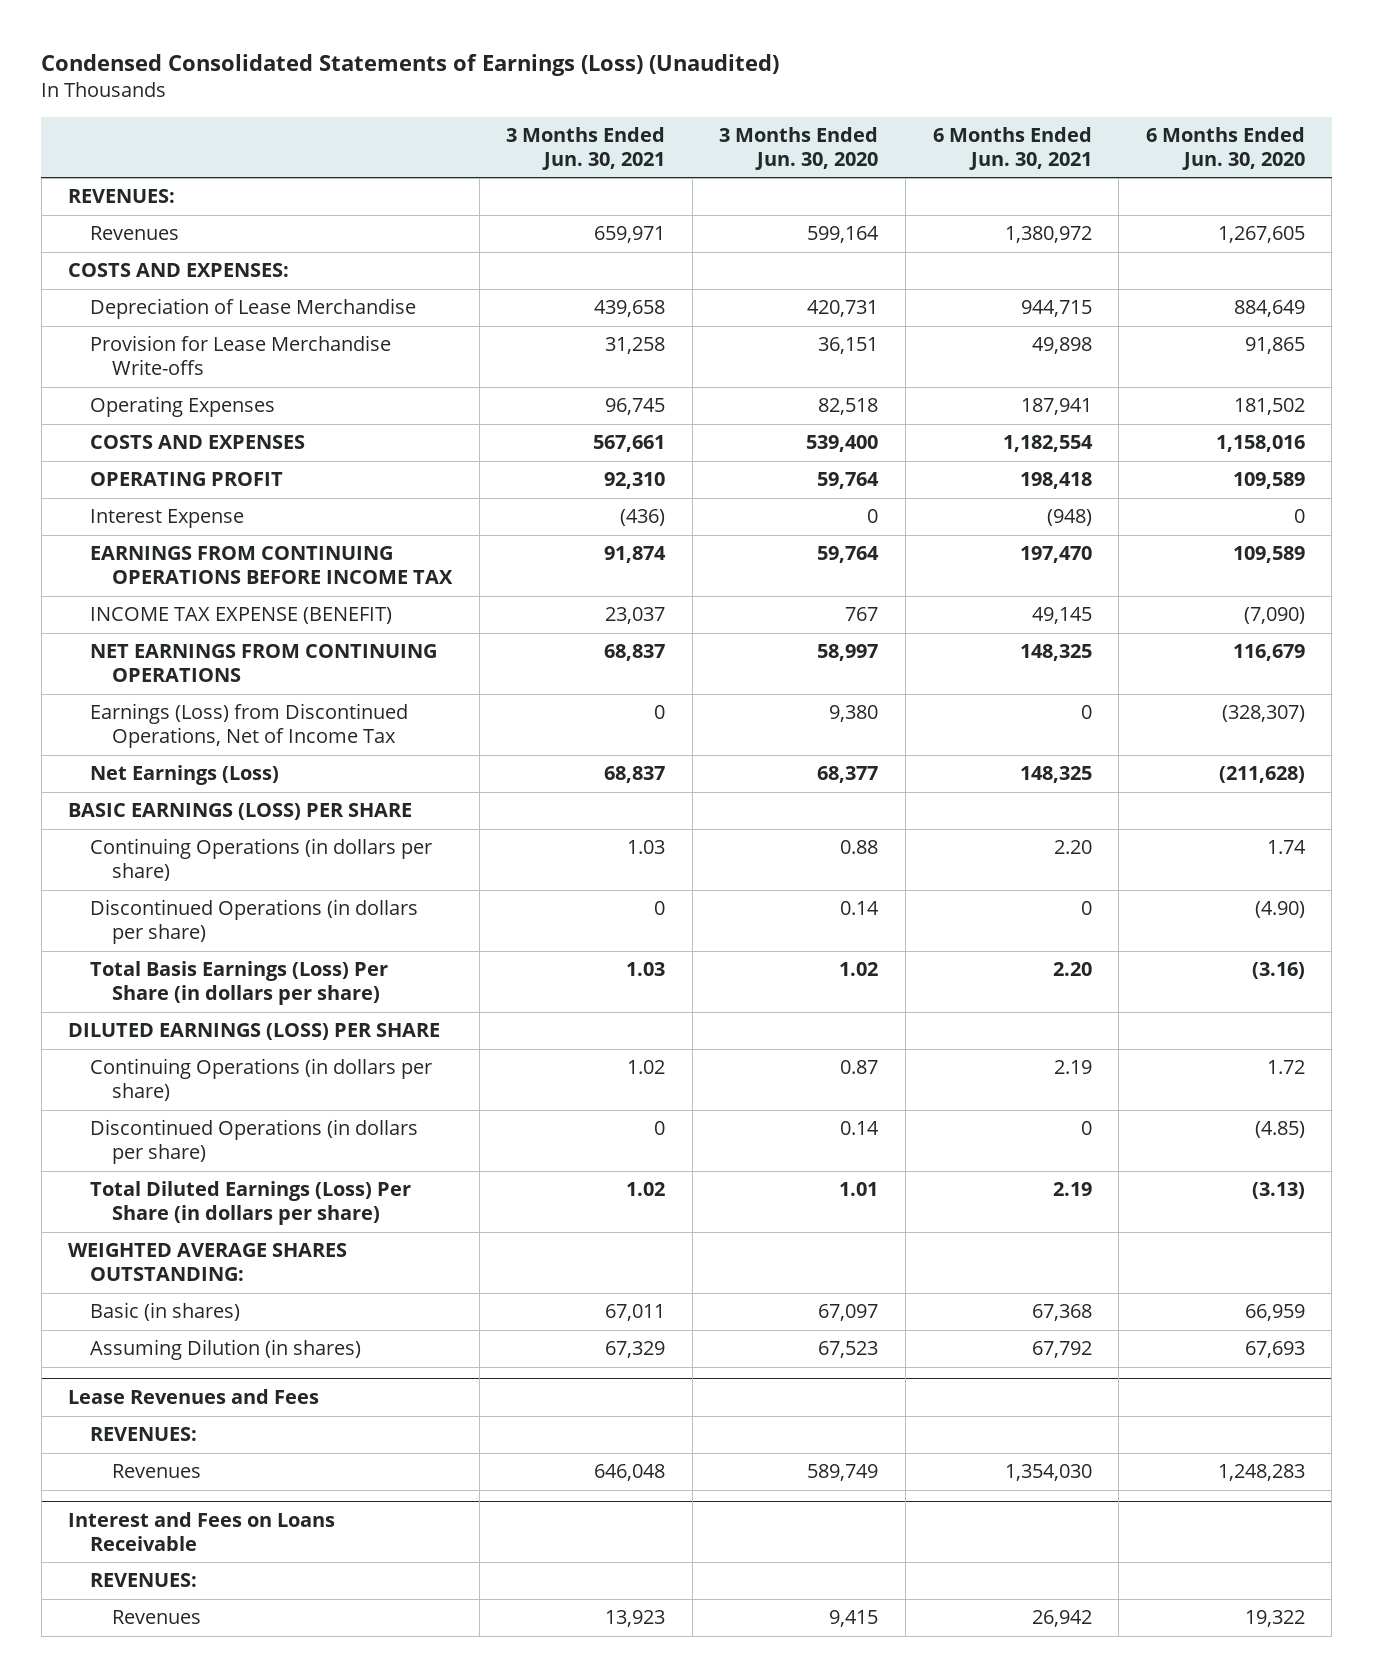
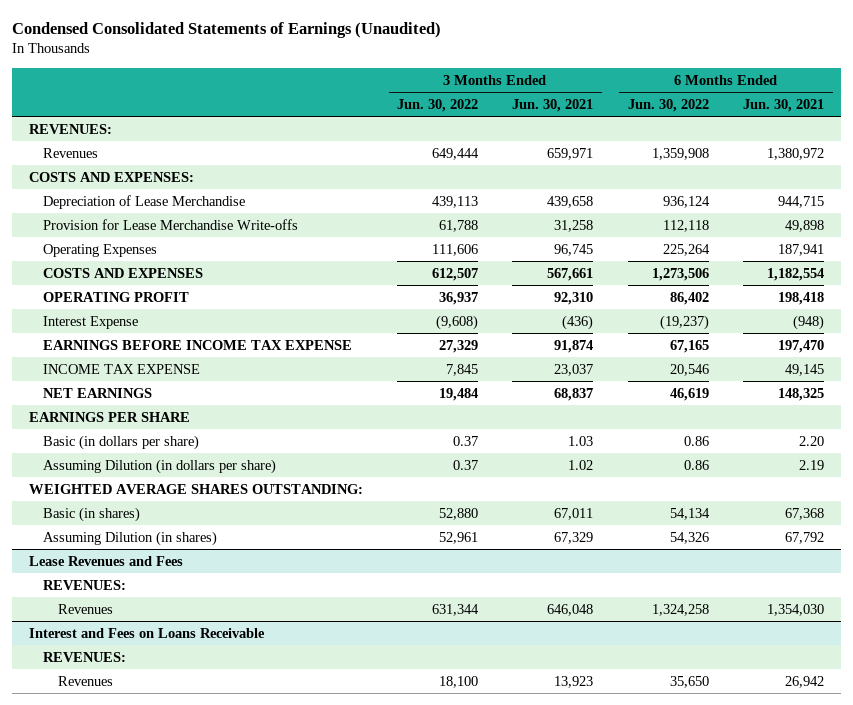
[41,54,780,77] Condensed Consolidated Statements of Earnings (Loss) (Unaudited) -> [11,22,441,39] Condensed Consolidated Statements of Earnings (Unaudited)
[719,127,879,170] 3 Months Ended Jun. 30, 2020 -> none
[1145,127,1305,170] 6 Months Ended Jun. 30, 2020 -> none
none -> [397,98,479,112] Jun. 30, 2022
none -> [627,98,709,112] Jun. 30, 2022
[90,644,438,682] NET EARNINGS FROM CONTINUING OPERATIONS -> none
[90,703,409,748] Earnings (Loss) from Discontinued Operations, Net of Income Tax -> none
[90,838,433,881] Continuing Operations (in dollars per share) -> none
[90,899,419,944] Discontinued Operations (in dollars per share) -> none
[68,1023,441,1041] DILUTED EARNINGS (LOSS) PER SHARE -> none
[90,1058,433,1101] Continuing Operations (in dollars per share) -> none
[90,1119,419,1164] Discontinued Operations (in dollars per share) -> none
[90,546,454,584] EARNINGS FROM CONTINUING OPERATIONS BEFORE INCOME TAX -> [43,339,353,350] EARNINGS BEFORE INCOME TAX EXPENSE
[90,607,393,625] INCOME TAX EXPENSE (BENEFIT) -> [43,363,201,374] INCOME TAX EXPENSE
[90,765,280,786] Net Earnings (Loss) -> [43,387,153,398] NET EARNINGS
[68,803,413,821] BASIC EARNINGS (LOSS) PER SHARE -> [28,411,190,422] EARNINGS PER SHARE
[90,961,389,1005] Total Basis Earnings (Loss) Per Share (in dollars per share) -> [43,434,200,450] Basic (in dollars per share)
[90,1181,412,1225] Total Diluted Earnings (Loss) Per Share (in dollars per share) -> [43,458,277,474] Assuming Dilution (in dollars per share)

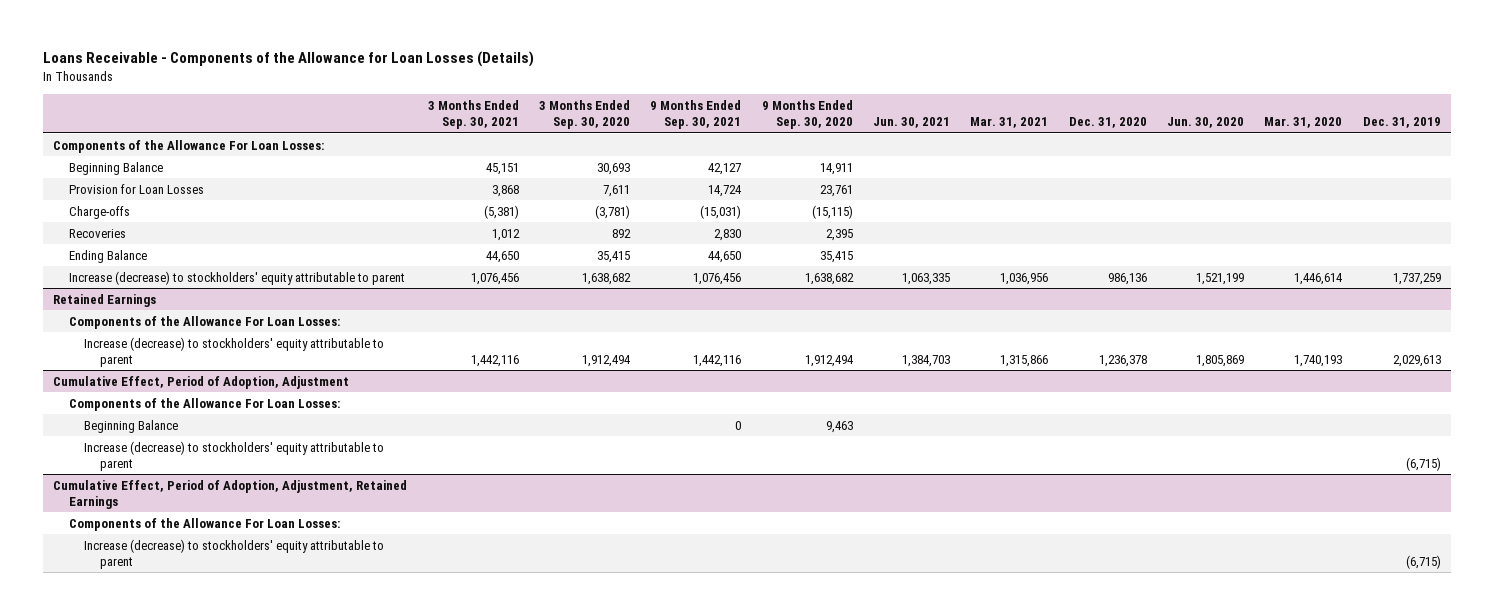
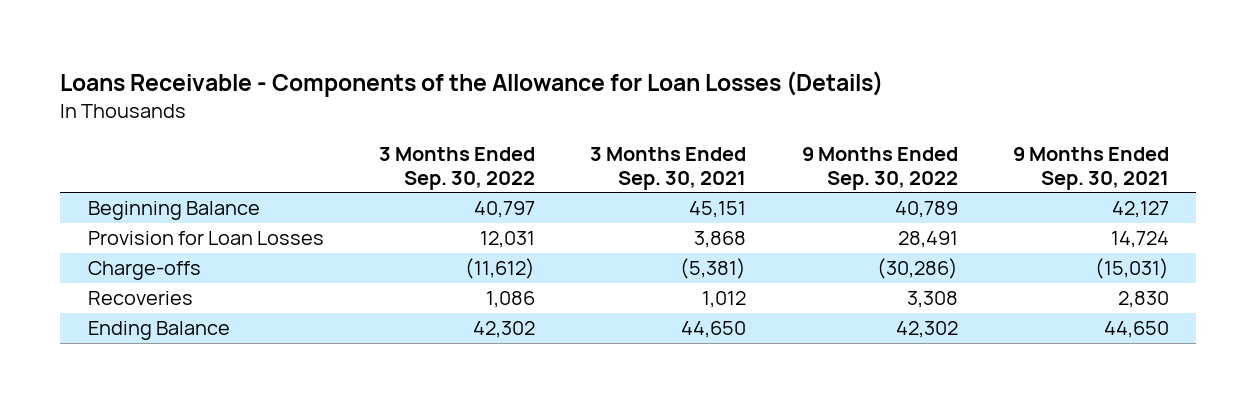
[539,99,631,130] 3 Months Ended Sep. 30, 2020 -> none
[761,99,853,130] 9 Months Ended Sep. 30, 2020 -> none
[873,117,951,129] Jun. 30, 2021 -> none
[970,117,1049,129] Mar. 31, 2021 -> none
[1068,117,1147,129] Dec. 31, 2020 -> none
[1167,117,1245,129] Jun. 30, 2020 -> none
[1264,117,1343,129] Mar. 31, 2020 -> none
[1362,117,1441,129] Dec. 31, 2019 -> none
none -> [378,146,535,190] 3 Months Ended Sep. 30, 2022
none -> [801,146,958,190] 9 Months Ended Sep. 30, 2022
[53,139,325,153] Components of the Allowance For Loan Losses: -> none
[68,270,405,285] Increase (decrease) to stockholders' equity attributable to parent -> none
[53,293,157,307] Retained Earnings -> none
[68,315,340,329] Components of the Allowance For Loan Losses: -> none
[84,336,385,368] Increase (decrease) to stockholders' equity attributable to parent -> none
[53,375,350,389] Cumulative Effect, Period of Adoption, Adjustment -> none
[68,397,340,411] Components of the Allowance For Loan Losses: -> none
[84,419,179,433] Beginning Balance -> none
[84,440,385,472] Increase (decrease) to stockholders' equity attributable to parent -> none
[53,479,408,510] Cumulative Effect, Period of Adoption, Adjustment, Retained Earnings -> none
[68,517,340,531] Components of the Allowance For Loan Losses: -> none
[84,538,385,570] Increase (decrease) to stockholders' equity attributable to parent -> none

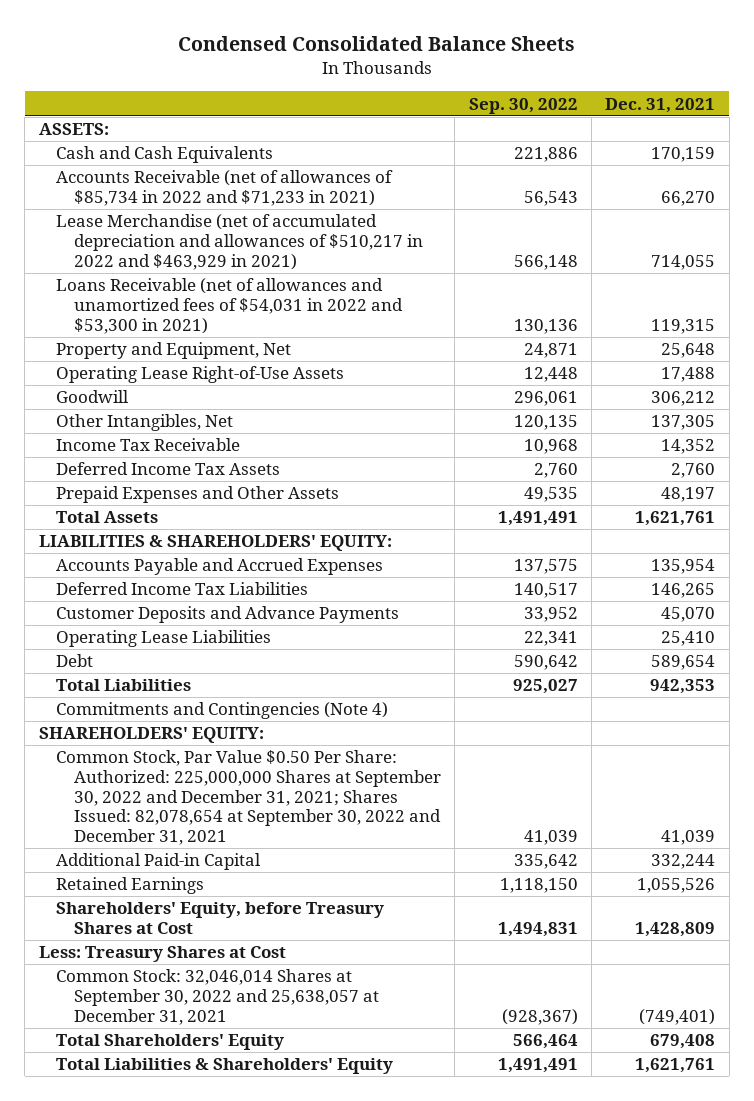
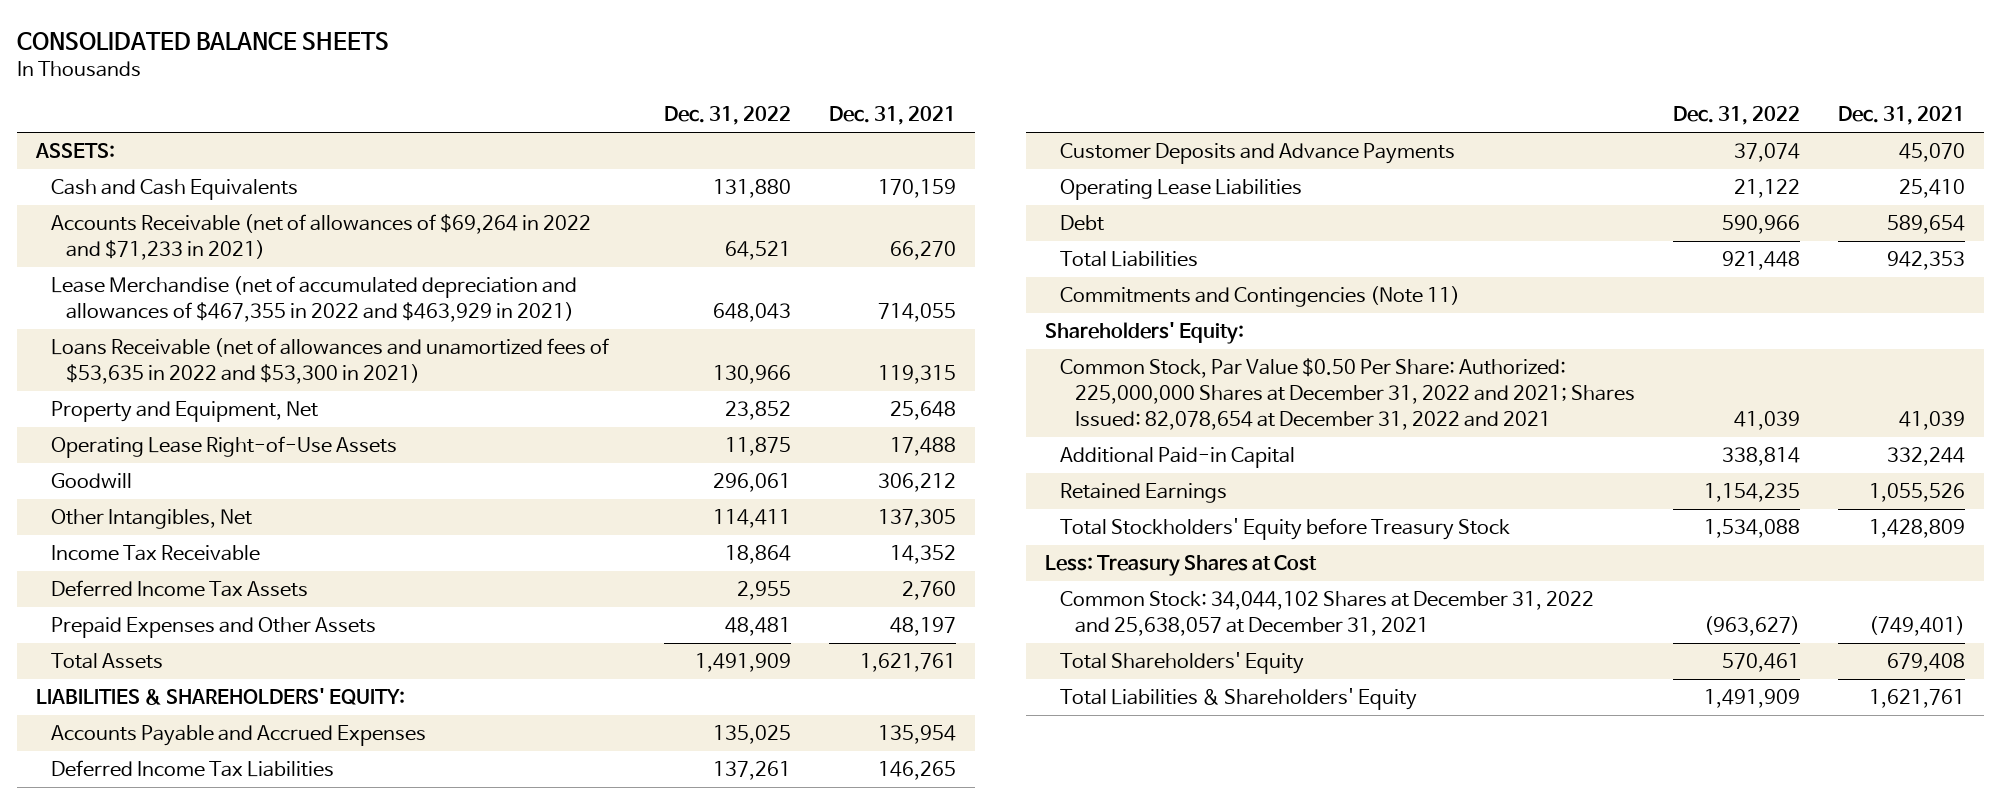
[178,36,576,52] Condensed Consolidated Balance Sheets -> [17,31,390,50] CONSOLIDATED BALANCE SHEETS
[468,97,578,114] Sep. 30, 2022 -> none
none -> [664,106,792,126] Dec. 31, 2022
[56,170,394,206] Accounts Receivable (net of allowances of $85,734 in 2022 and $71,233 in 2021) -> [51,214,592,261] Accounts Receivable (net of allowances of $69,264 in 2022 and $71,233 in 2021)
[56,214,423,270] Lease Merchandise (net of accumulated depreciation and allowances of $510,217 in 2022 and $463,929 in 2021) -> [51,276,578,323] Lease Merchandise (net of accumulated depreciation and allowances of $467,355 in 2022 and $463,929 in 2021)
[56,278,403,334] Loans Receivable (net of allowances and unamortized fees of $54,031 in 2022 and $53,300 in 2021) -> [51,338,610,385] Loans Receivable (net of allowances and unamortized fees of $53,635 in 2022 and $53,300 in 2021)
[56,702,389,720] Commitments and Contingencies (Note 4) -> [1059,286,1460,308] Commitments and Contingencies (Note 11)
[38,727,264,744] SHAREHOLDERS' EQUITY: -> [1044,322,1244,345] Shareholders' Equity:
[56,750,441,845] Common Stock, Par Value $0.50 Per Share: Authorized: 225,000,000 Shares at September 30, 2022 and December 31, 2021; Shares Issued: 82,078,654 at September 30, 2022 and December 31, 2021 -> [1059,358,1635,430] Common Stock, Par Value $0.50 Per Share: Authorized: 225,000,000 Shares at December 31, 2022 and 2021; Shares Issued: 82,078,654 at December 31, 2022 and 2021
[56,902,385,934] Shareholders' Equity, before Treasury Shares at Cost -> [1059,518,1510,541] Total Stockholders' Equity before Treasury Stock
[56,969,379,1025] Common Stock: 32,046,014 Shares at September 30, 2022 and 25,638,057 at December 31, 2021 -> [1059,591,1594,637] Common Stock: 34,044,102 Shares at December 31, 2022 and 25,638,057 at December 31, 2021

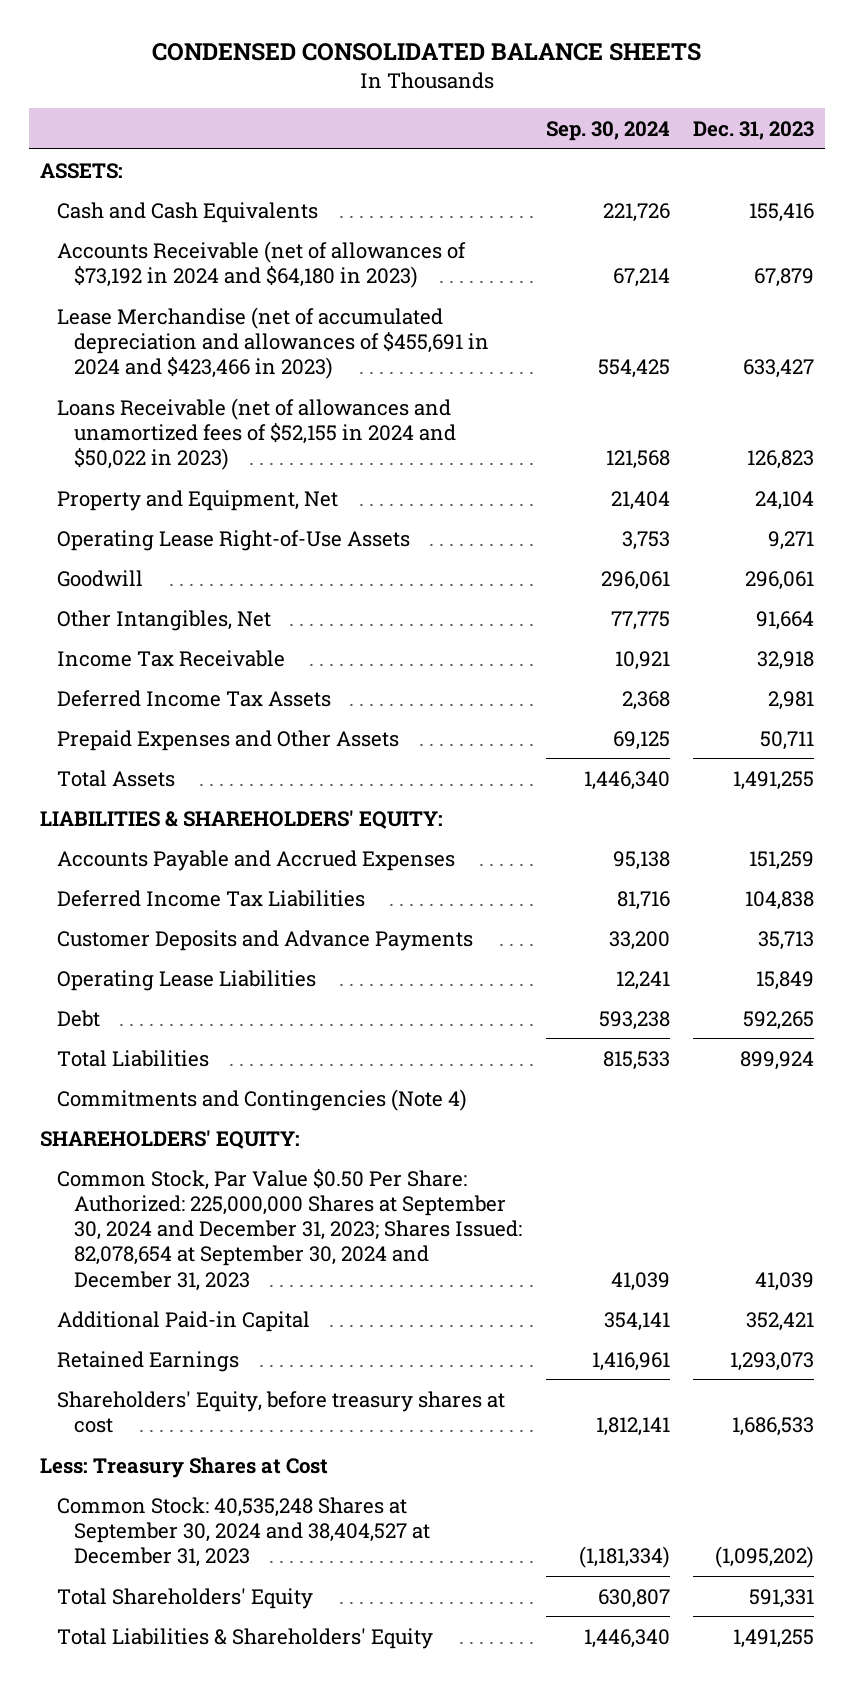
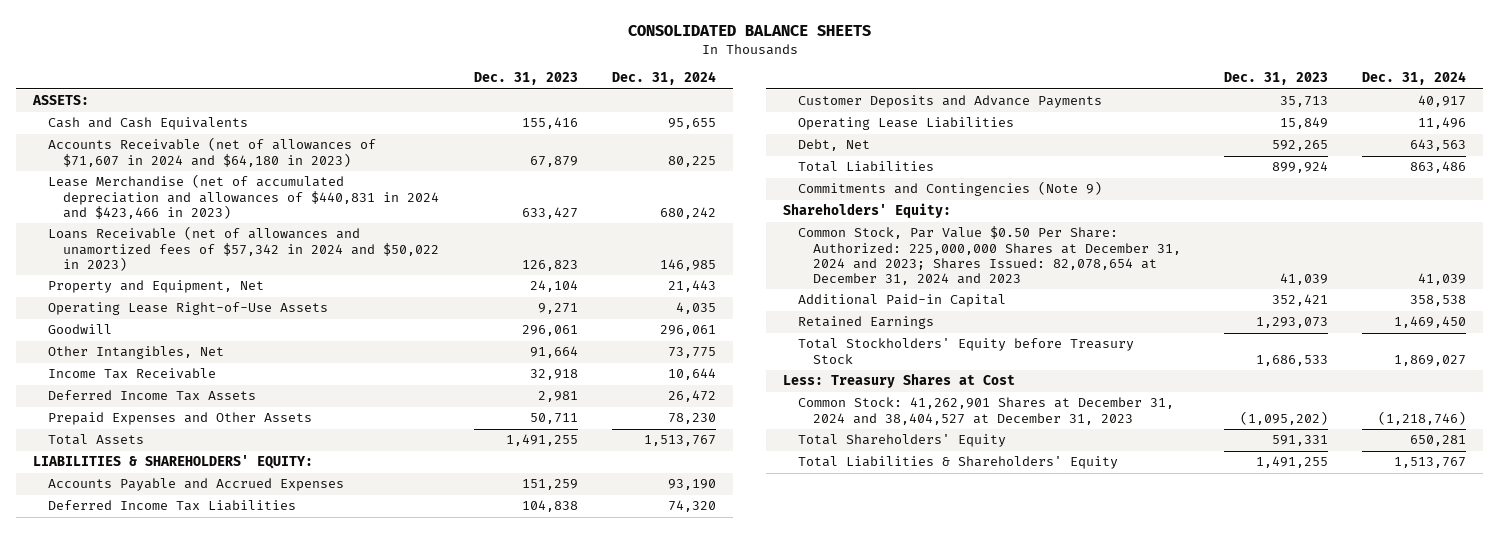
[151,43,701,62] CONDENSED CONSOLIDATED BALANCE SHEETS -> [627,25,871,37] CONSOLIDATED BALANCE SHEETS
[545,120,670,141] Sep. 30, 2024 -> none
none -> [611,71,716,86] Dec. 31, 2024
[57,240,467,288] Accounts Receivable (net of allowances of $73,192 in 2024 and $64,180 in 2023) -> [48,137,377,167] Accounts Receivable (net of allowances of $71,607 in 2024 and $64,180 in 2023)
[57,306,490,380] Lease Merchandise (net of accumulated depreciation and allowances of $455,691 in 2024 and $423,466 in 2023) -> [48,174,440,219] Lease Merchandise (net of accumulated depreciation and allowances of $440,831 in 2024 and $423,466 in 2023)
[57,397,457,471] Loans Receivable (net of allowances and unamortized fees of $52,155 in 2024 and $50,022 in 2023) -> [48,226,440,271] Loans Receivable (net of allowances and unamortized fees of $57,342 in 2024 and $50,022 in 2023)
[57,1009,101,1027] Debt -> [798,139,871,152] Debt, Net
[57,1088,468,1111] Commitments and Contingencies (Note 4) -> [798,181,1103,197] Commitments and Contingencies (Note 9)
[40,1129,301,1149] SHAREHOLDERS' EQUITY: -> [783,203,952,219] Shareholders' Equity:
[57,1168,523,1291] Common Stock, Par Value $0.50 Per Share: Authorized: 225,000,000 Shares at September 30, 2024 and December 31, 2023; Shares Issued: 82,078,654 at September 30, 2024 and December 31, 2023 -> [798,226,1182,286] Common Stock, Par Value $0.50 Per Share: Authorized: 225,000,000 Shares at December 31, 2024 and 2023; Shares Issued: 82,078,654 at December 31, 2024 and 2023
[57,1390,506,1433] Shareholders' Equity, before treasury shares at cost -> [798,338,1135,364] Total Stockholders' Equity before Treasury Stock
[57,1496,431,1568] Common Stock: 40,535,248 Shares at September 30, 2024 and 38,404,527 at December 31, 2023 -> [798,397,1175,425] Common Stock: 41,262,901 Shares at December 31, 2024 and 38,404,527 at December 31, 2023

